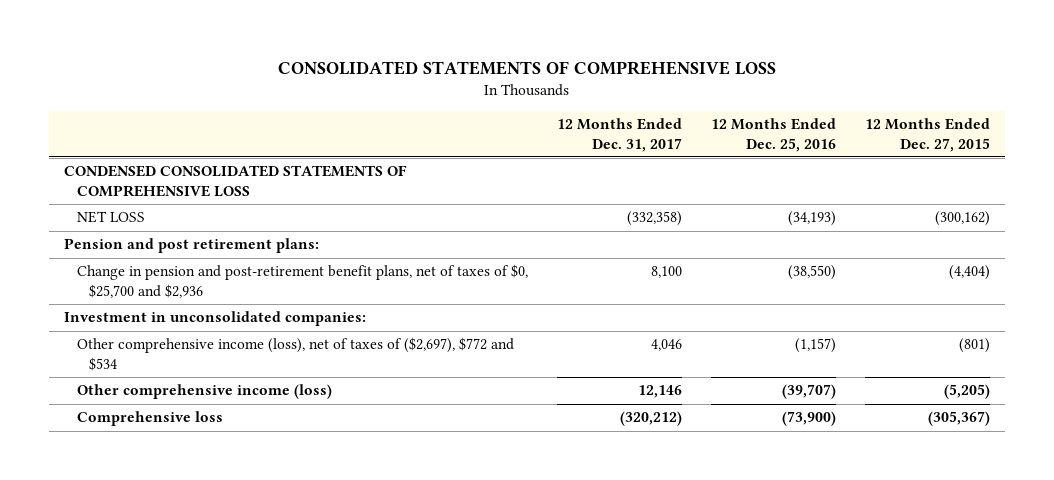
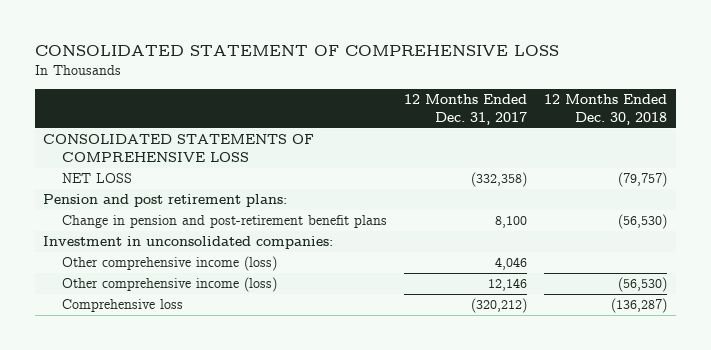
[277,60,776,75] CONSOLIDATED STATEMENTS OF COMPREHENSIVE LOSS -> [34,45,559,57] CONSOLIDATED STATEMENT OF COMPREHENSIVE LOSS
[710,118,836,152] 12 Months Ended Dec. 25, 2016 -> none
[864,118,990,152] 12 Months Ended Dec. 27, 2015 -> none
none -> [544,94,668,126] 12 Months Ended Dec. 30, 2018
[63,165,407,198] CONDENSED CONSOLIDATED STATEMENTS OF COMPREHENSIVE LOSS -> [43,134,315,163] CONSOLIDATED STATEMENTS OF COMPREHENSIVE LOSS
[76,264,528,299] Change in pension and post-retirement benefit plans, net of taxes of $0, $25,700 and $2,936 -> [61,215,387,229] Change in pension and post-retirement benefit plans
[76,337,514,372] Other comprehensive income (loss), net of taxes of ($2,697), $772 and $534 -> [61,256,277,272] Other comprehensive income (loss)

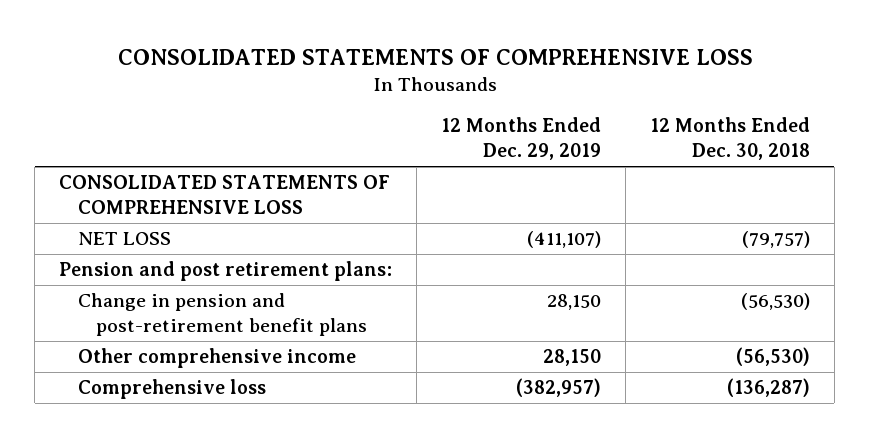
[34,45,559,57] CONSOLIDATED STATEMENT OF COMPREHENSIVE LOSS -> [117,48,753,65] CONSOLIDATED STATEMENTS OF COMPREHENSIVE LOSS
[403,94,527,126] 12 Months Ended Dec. 31, 2017 -> none
none -> [441,117,602,161] 12 Months Ended Dec. 29, 2019
[43,236,334,250] Investment in unconsolidated companies: -> none
[61,256,277,272] Other comprehensive income (loss) -> none
[61,277,277,293] Other comprehensive income (loss) -> [77,348,356,369] Other comprehensive income

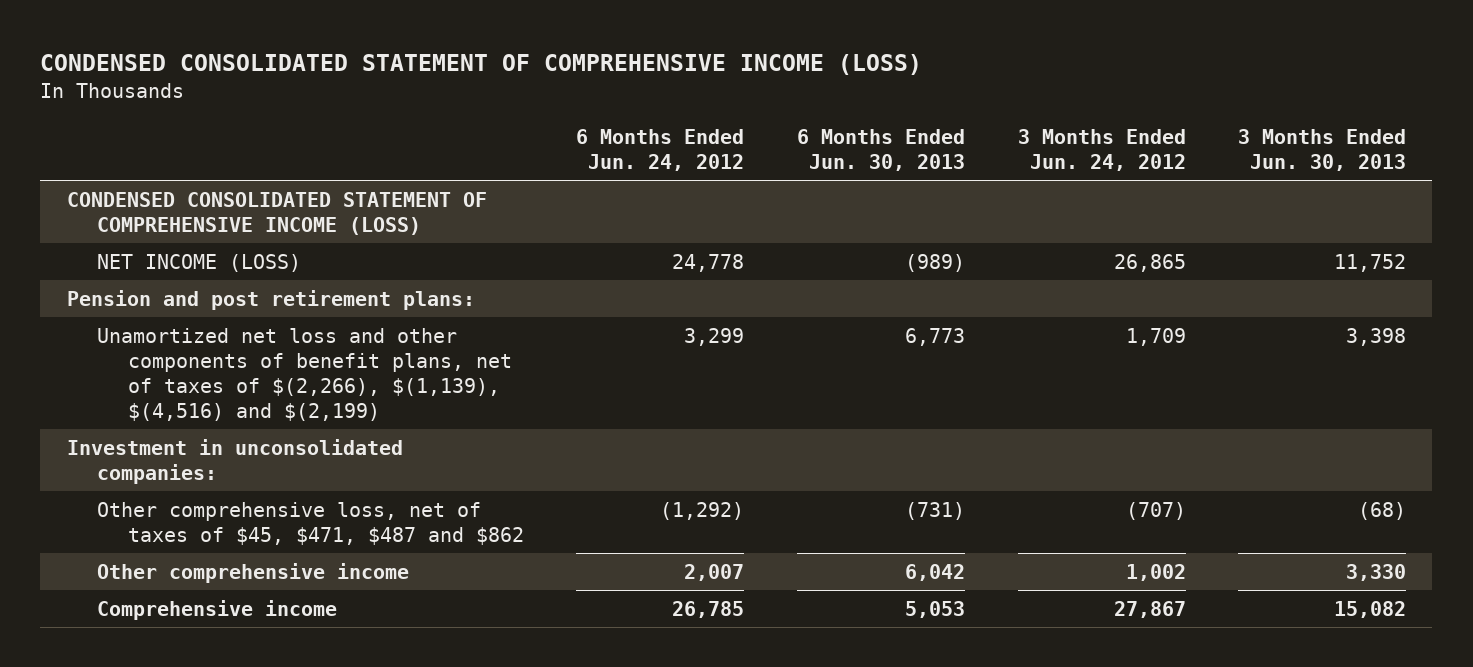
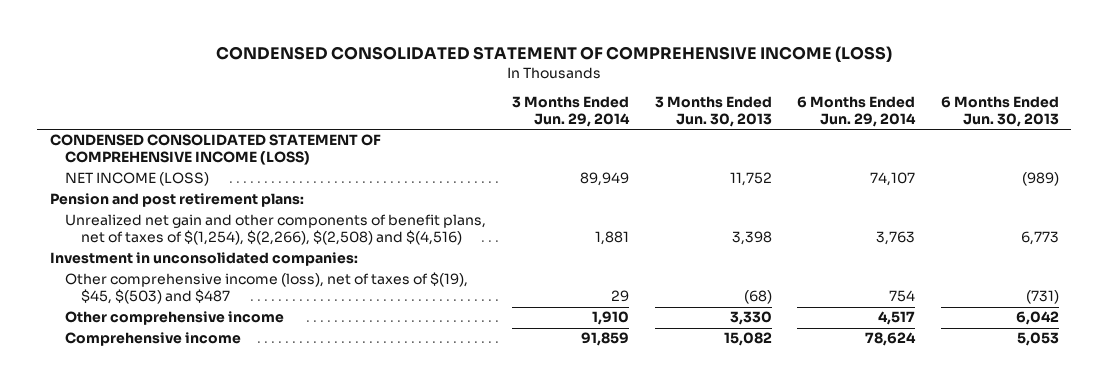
[576,129,745,172] 6 Months Ended Jun. 24, 2012 -> none
[1017,129,1186,172] 3 Months Ended Jun. 24, 2012 -> none
none -> [512,96,631,128] 3 Months Ended Jun. 29, 2014
none -> [797,96,917,128] 6 Months Ended Jun. 29, 2014
[97,327,512,421] Unamortized net loss and other components of benefit plans, net of taxes of $(2,266), $(1,139), $(4,516) and $(2,199) -> [65,214,487,246] Unrealized net gain and other components of benefit plans, net of taxes of $(1,254), $(2,266), $(2,508) and $(4,516)
[97,501,524,545] Other comprehensive loss, net of taxes of $45, $471, $487 and $862 -> [65,272,469,305] Other comprehensive income (loss), net of taxes of $(19), $45, $(503) and $487

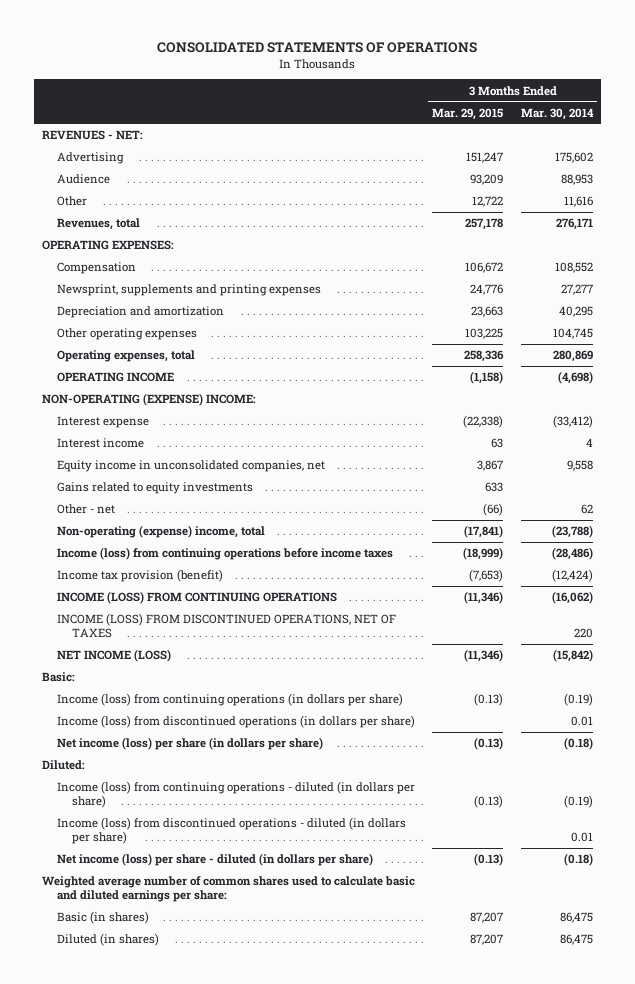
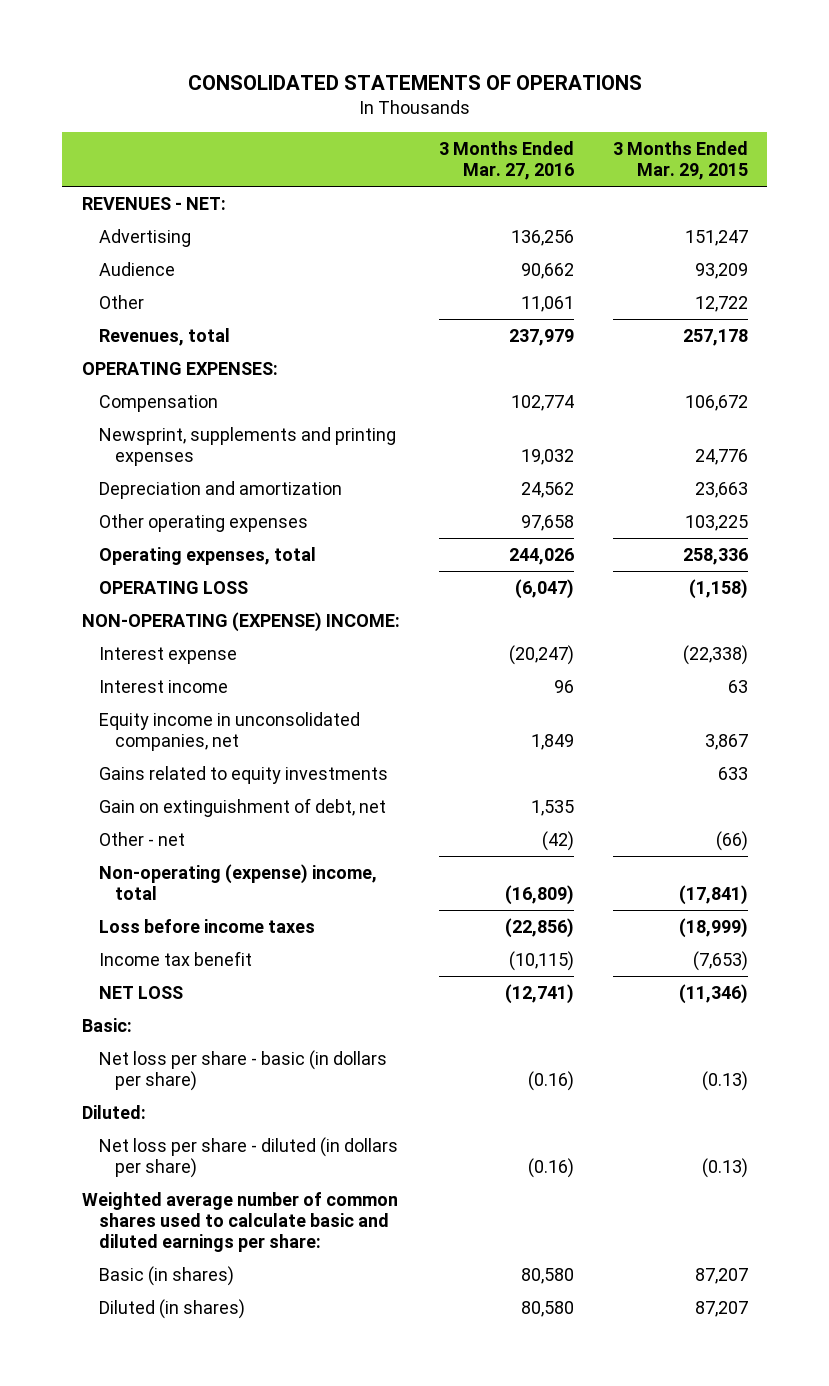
[520,107,594,120] Mar. 30, 2014 -> none
none -> [438,141,574,181] 3 Months Ended Mar. 27, 2016
[57,372,175,383] OPERATING INCOME -> [98,580,248,594] OPERATING LOSS
none -> [98,797,386,817] Gain on extinguishment of debt, net
[57,591,338,605] INCOME (LOSS) FROM CONTINUING OPERATIONS -> none
[57,613,397,639] INCOME (LOSS) FROM DISCONTINUED OPERATIONS, NET OF TAXES -> none
[57,547,394,561] Income (loss) from continuing operations before income taxes -> [98,918,315,933] Loss before income taxes
[57,569,224,583] Income tax provision (benefit) -> [98,950,252,966] Income tax benefit
[57,649,172,663] NET INCOME (LOSS) -> [98,985,183,999] NET LOSS
[57,693,404,707] Income (loss) from continuing operations (in dollars per share) -> none
[57,715,416,729] Income (loss) from discontinued operations (in dollars per share) -> none
[57,737,324,751] Net income (loss) per share (in dollars per share) -> [98,1049,387,1091] Net loss per share - basic (in dollars per share)
[57,781,416,809] Income (loss) from continuing operations - diluted (in dollars per share) -> none
[57,817,407,845] Income (loss) from discontinued operations - diluted (in dollars per share) -> none
[57,853,374,867] Net income (loss) per share - diluted (in dollars per share) -> [98,1136,398,1178] Net loss per share - diluted (in dollars per share)

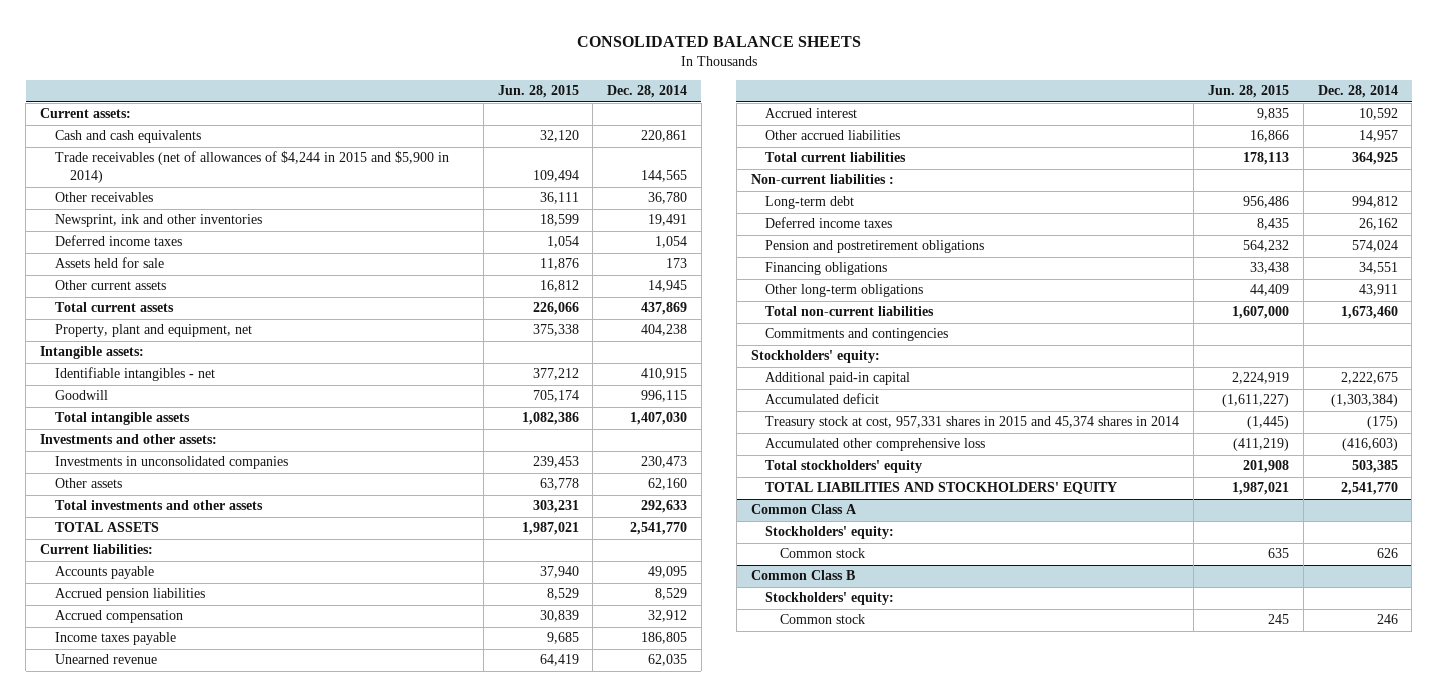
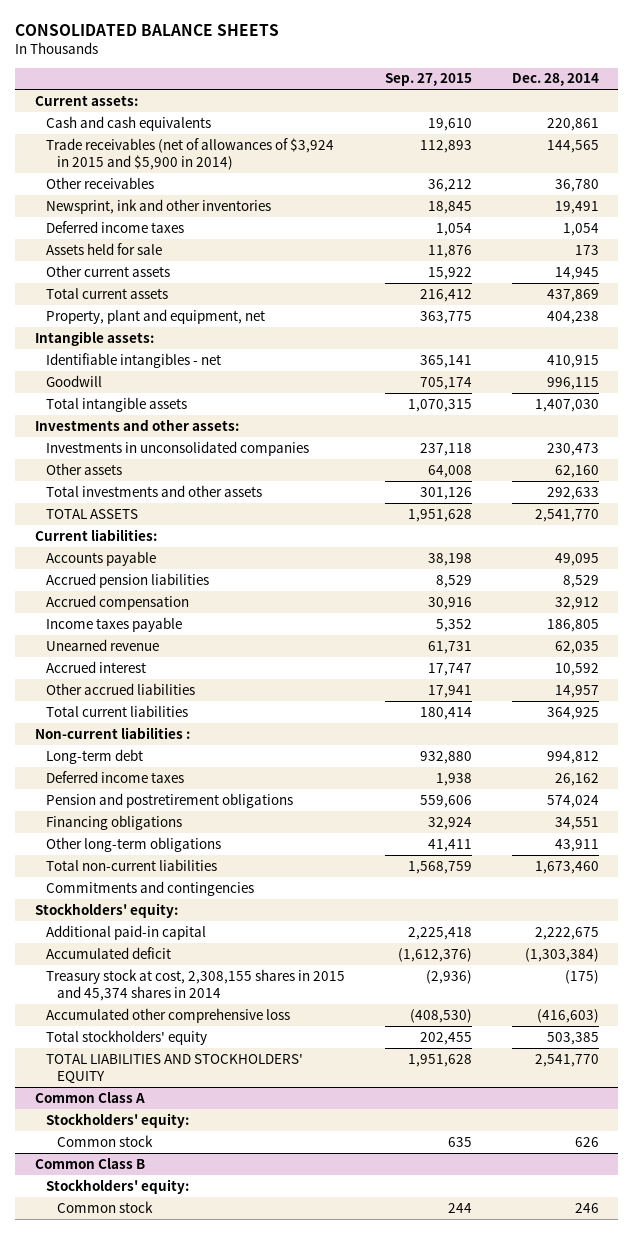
[497,85,579,99] Jun. 28, 2015 -> none
none -> [384,73,472,87] Sep. 27, 2015
[54,151,449,184] Trade receivables (net of allowances of $4,244 in 2015 and $5,900 in 2014) -> [45,137,334,171] Trade receivables (net of allowances of $3,924 in 2015 and $5,900 in 2014)
[765,416,1180,430] Treasury stock at cost, 957,331 shares in 2015 and 45,374 shares in 2014 -> [45,968,345,1002] Treasury stock at cost, 2,308,155 shares in 2015 and 45,374 shares in 2014

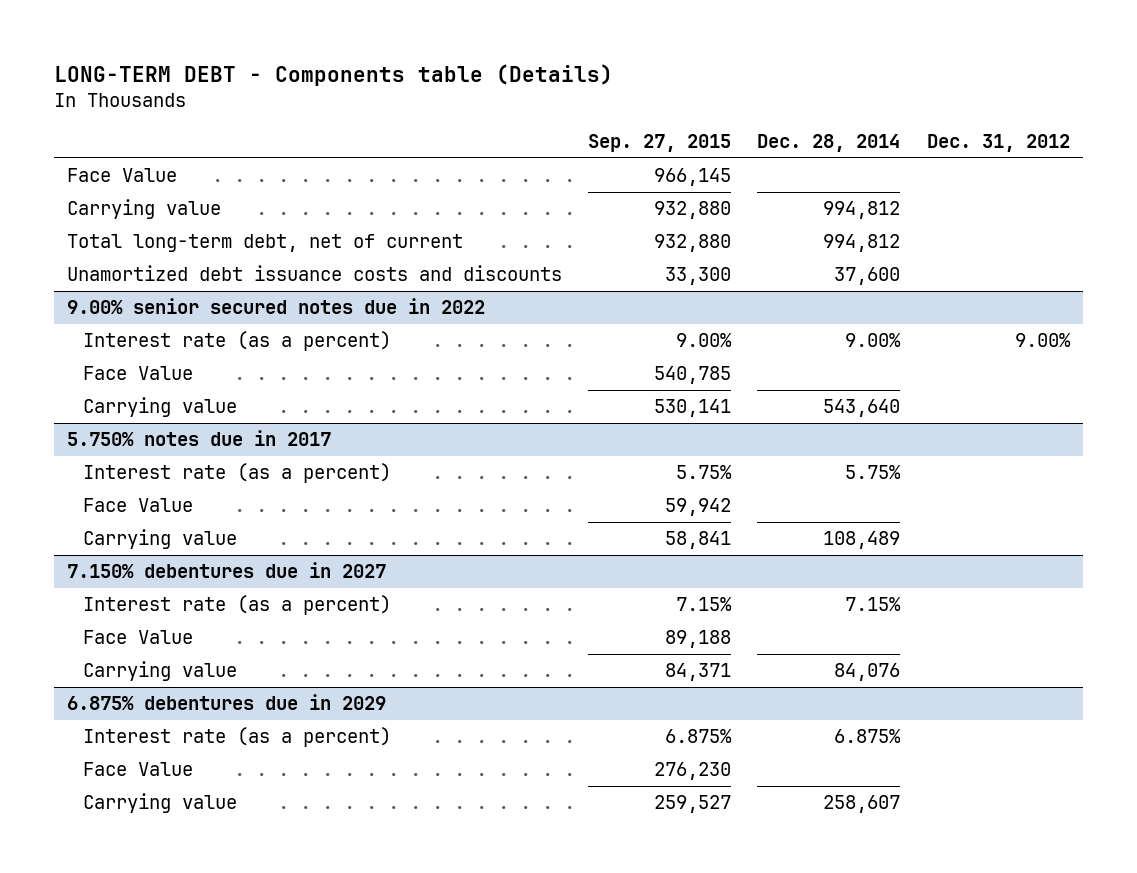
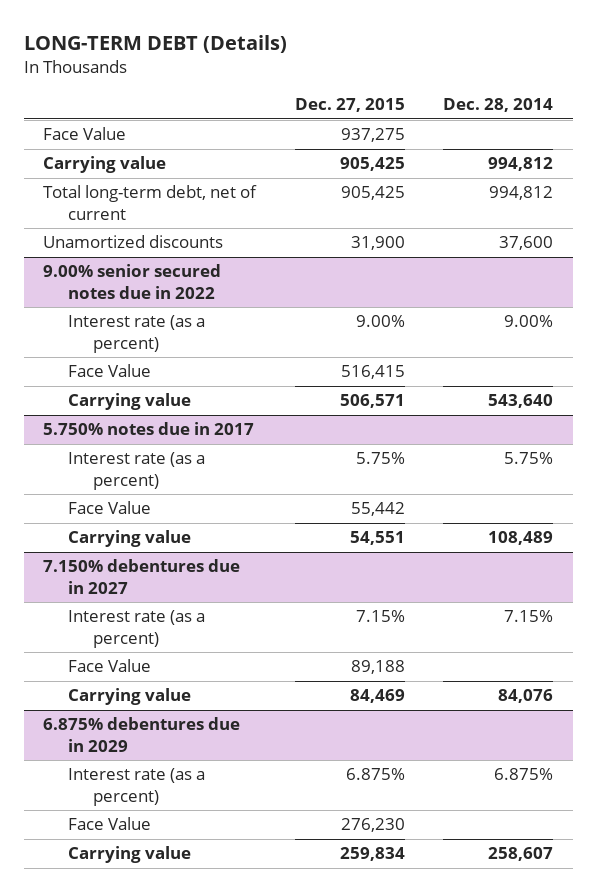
[53,64,613,87] LONG-TERM DEBT - Components table (Details) -> [23,35,287,54] LONG-TERM DEBT (Details)
[588,134,732,153] Sep. 27, 2015 -> none
[926,134,1070,153] Dec. 31, 2012 -> none
none -> [294,98,405,113] Dec. 27, 2015
[66,264,562,281] Unamortized debt issuance costs and discounts -> [43,235,224,249] Unamortized discounts

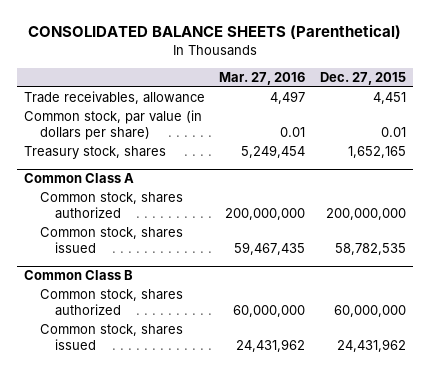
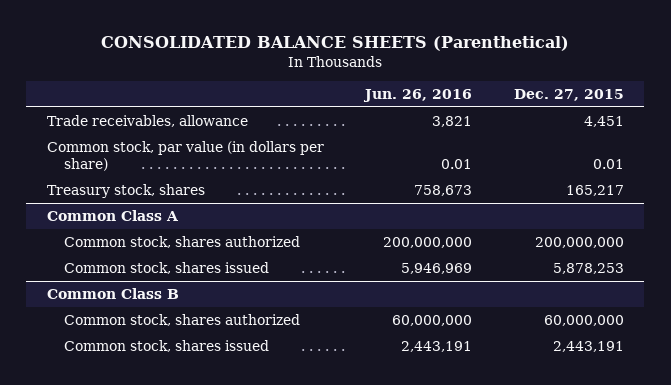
[219,72,306,86] Mar. 27, 2016 -> none
none -> [363,88,473,102] Jun. 26, 2016
[347,146,406,159] 1,652,165 -> [565,185,624,197] 165,217
[334,243,406,256] 58,782,535 -> [552,263,624,275] 5,878,253
[336,339,406,353] 24,431,962 -> [552,341,624,353] 2,443,191

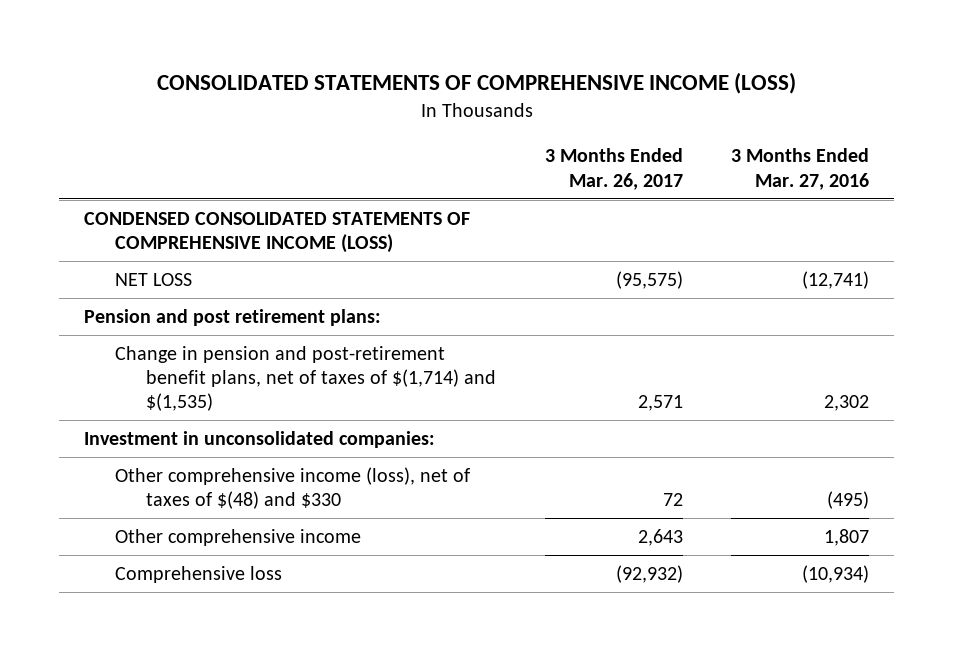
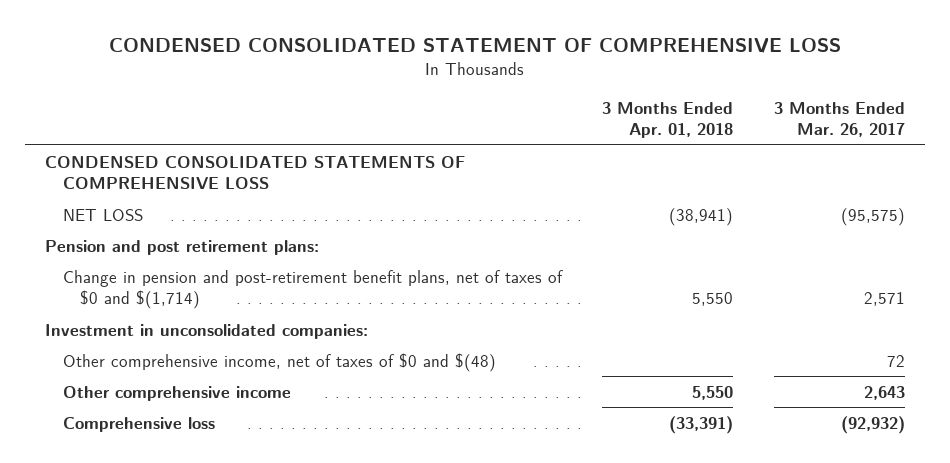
[156,72,796,95] CONSOLIDATED STATEMENTS OF COMPREHENSIVE INCOME (LOSS) -> [109,37,842,53] CONDENSED CONSOLIDATED STATEMENT OF COMPREHENSIVE LOSS
[731,148,870,190] 3 Months Ended Mar. 27, 2016 -> none
none -> [602,101,734,139] 3 Months Ended Apr. 01, 2018
[83,212,470,254] CONDENSED CONSOLIDATED STATEMENTS OF COMPREHENSIVE INCOME (LOSS) -> [45,155,466,189] CONDENSED CONSOLIDATED STATEMENTS OF COMPREHENSIVE LOSS
[114,346,497,412] Change in pension and post-retirement benefit plans, net of taxes of $(1,714) and $(1,535) -> [62,269,563,309] Change in pension and post-retirement benefit plans, net of taxes of $0 and $(1,714)
[114,467,470,510] Other comprehensive income (loss), net of taxes of $(48) and $330 -> [62,352,496,372] Other comprehensive income, net of taxes of $0 and $(48)

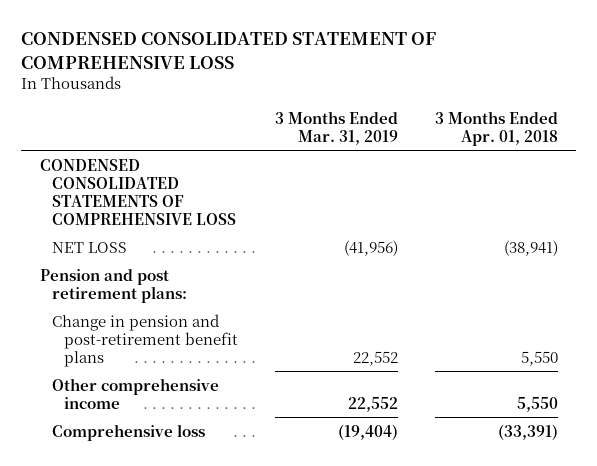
[773,101,905,138] 3 Months Ended Mar. 26, 2017 -> none
none -> [274,110,398,145] 3 Months Ended Mar. 31, 2019
[45,323,369,339] Investment in unconsolidated companies: -> none
[62,352,496,372] Other comprehensive income, net of taxes of $0 and $(48) -> none
[62,269,563,309] Change in pension and post-retirement benefit plans, net of taxes of $0 and $(1,714) -> [51,313,238,367] Change in pension and post-retirement benefit plans

